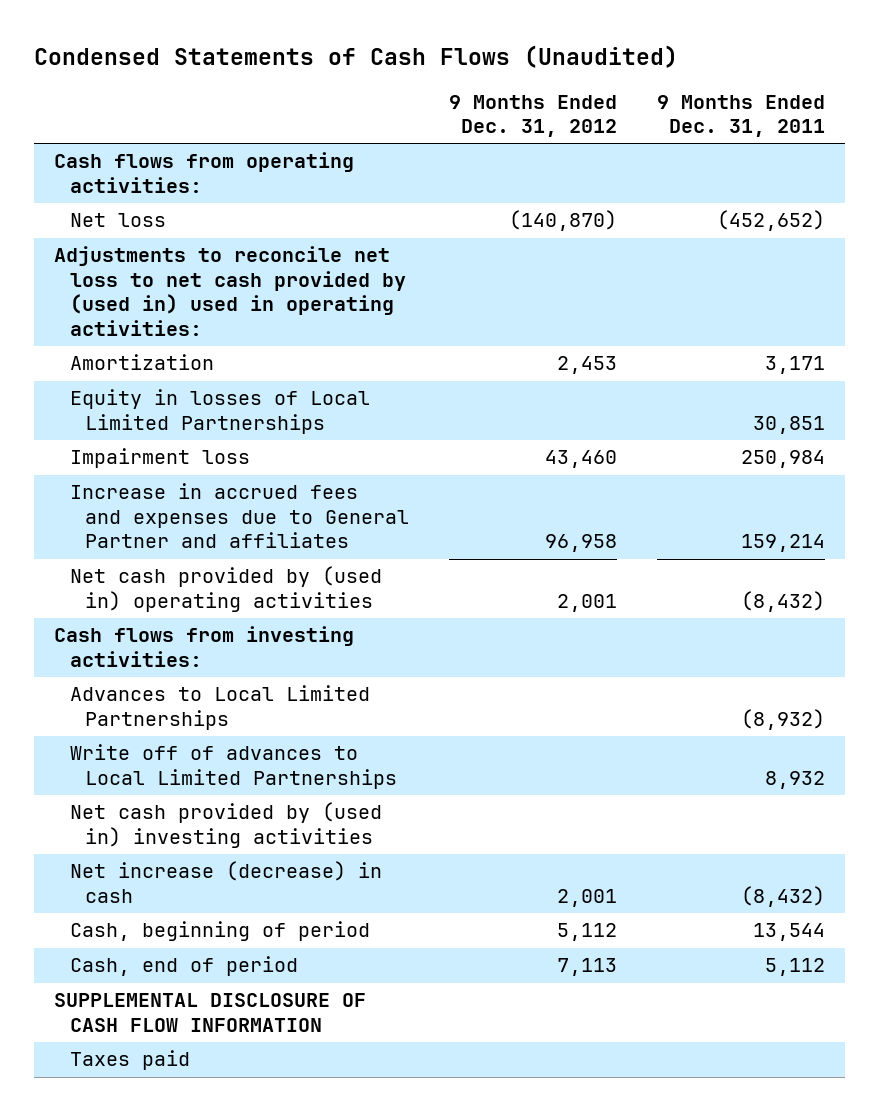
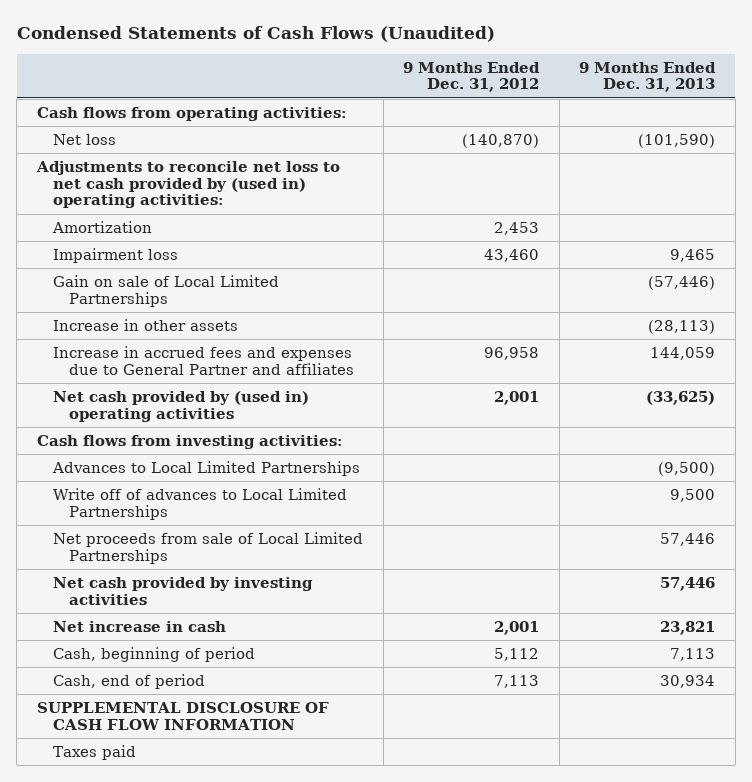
[656,94,825,138] 9 Months Ended Dec. 31, 2011 -> none
none -> [579,61,717,93] 9 Months Ended Dec. 31, 2013
[54,246,406,336] Adjustments to reconcile net loss to net cash provided by (used in) used in operating activities: -> [36,160,341,209] Adjustments to reconcile net loss to net cash provided by (used in) operating activities:
[69,389,370,434] Equity in losses of Local Limited Partnerships -> none
none -> [52,274,279,307] Gain on sale of Local Limited Partnerships
none -> [52,318,238,331] Increase in other assets
none -> [52,531,363,564] Net proceeds from sale of Local Limited Partnerships
[69,802,382,848] Net cash provided by (used in) investing activities -> [52,576,313,605] Net cash provided by investing activities
[69,861,382,903] Net increase (decrease) in cash -> [52,620,226,632] Net increase in cash

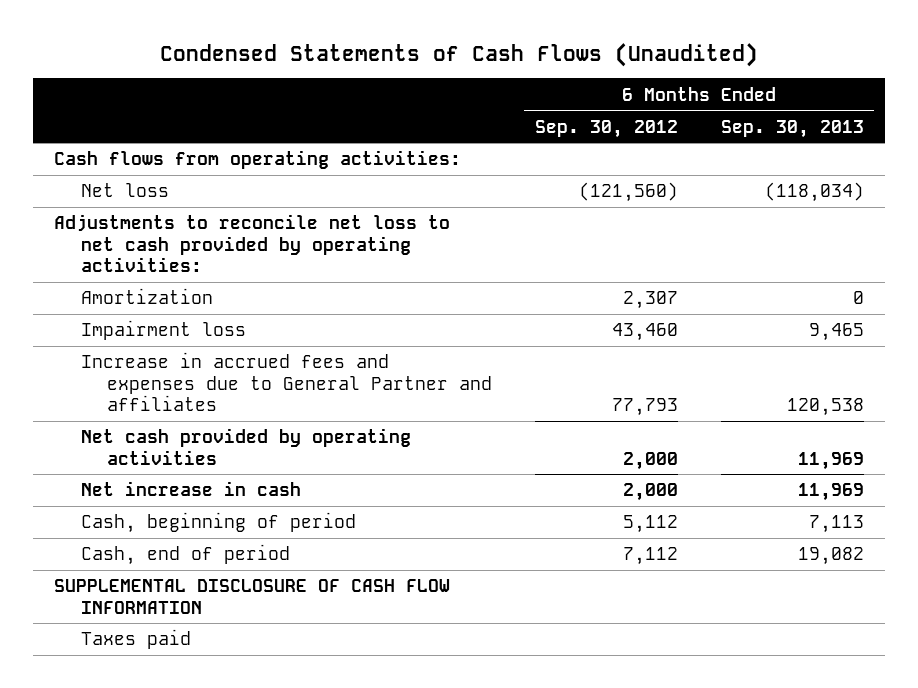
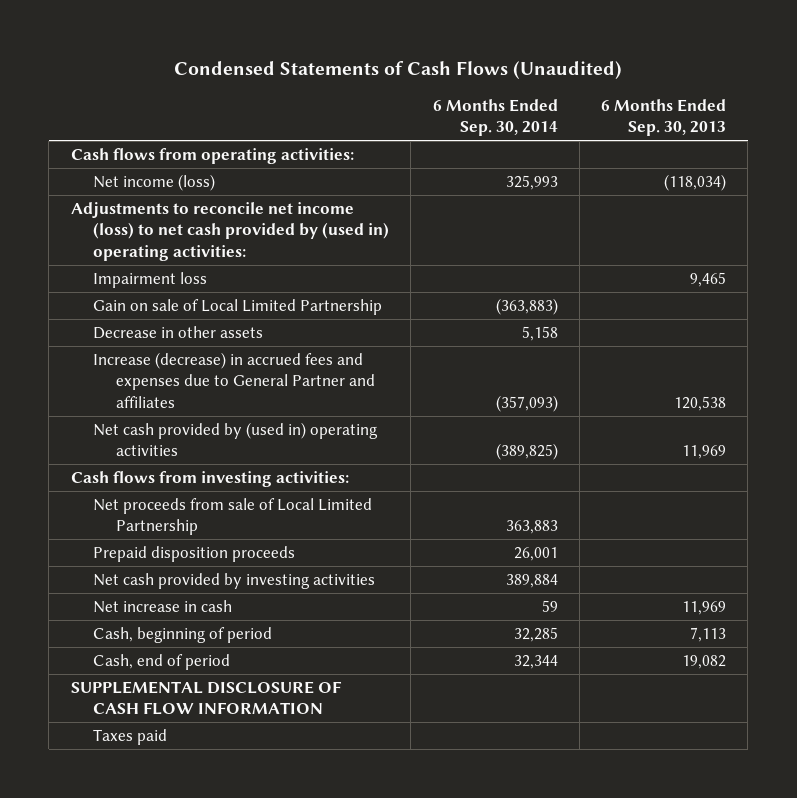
[535,119,679,138] Sep. 30, 2012 -> none
none -> [432,98,558,137] 6 Months Ended Sep. 30, 2014
[80,288,213,305] Amortization -> none
[80,183,169,198] Net loss -> [93,173,216,191] Net income (loss)
[54,214,451,273] Adjustments to reconcile net loss to net cash provided by operating activities: -> [70,201,390,261] Adjustments to reconcile net income (loss) to net cash provided by (used in) operating activities:
none -> [93,298,383,315] Gain on sale of Local Limited Partnership
none -> [93,325,264,339] Decrease in other assets
[80,352,493,412] Increase in accrued fees and expenses due to General Partner and affiliates -> [93,351,375,408] Increase (decrease) in accrued fees and expenses due to General Partner and affiliates
[80,428,411,465] Net cash provided by operating activities -> [93,421,379,457] Net cash provided by (used in) operating activities
none -> [70,470,349,487] Cash flows from investing activities:
none -> [93,497,373,536] Net proceeds from sale of Local Limited Partnership
none -> [93,545,296,562] Prepaid disposition proceeds
none -> [93,572,376,589] Net cash provided by investing activities

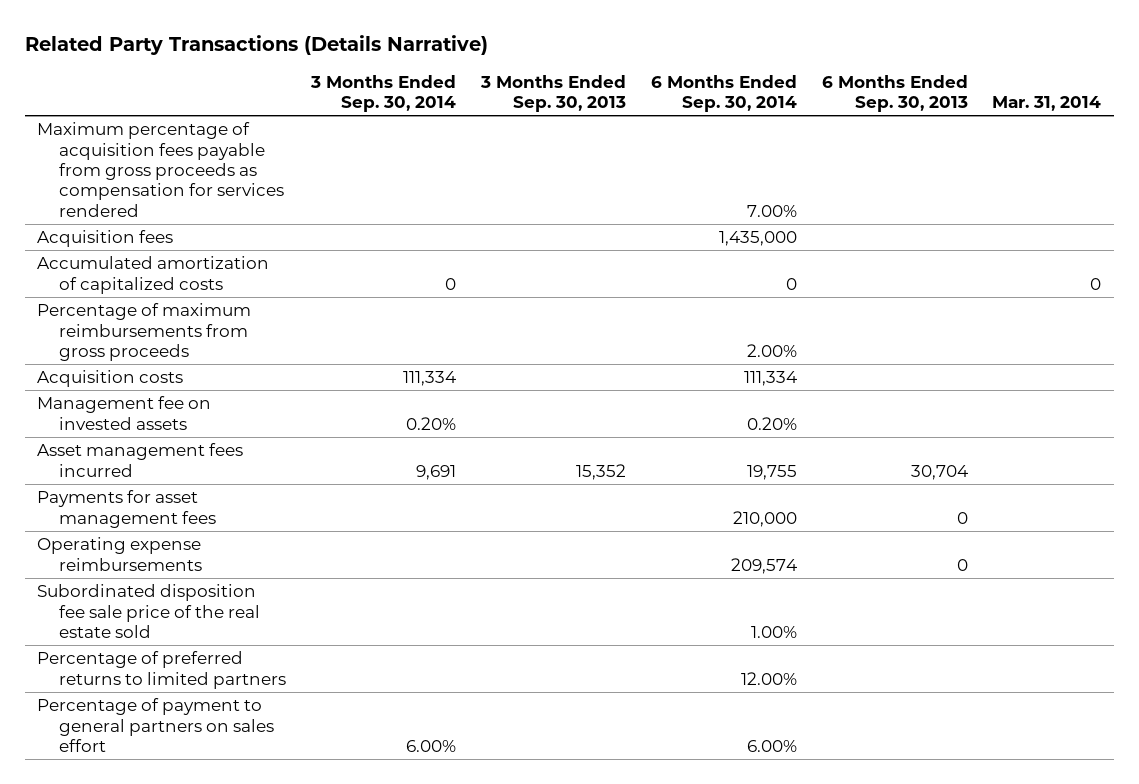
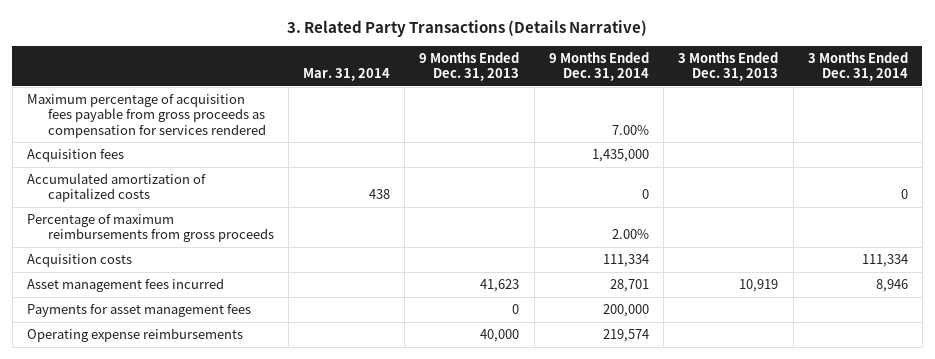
[24,35,488,56] Related Party Transactions (Details Narrative) -> [287,19,648,37] 3. Related Party Transactions (Details Narrative)
[310,74,457,112] 3 Months Ended Sep. 30, 2014 -> none
[480,74,627,112] 3 Months Ended Sep. 30, 2013 -> none
[650,74,797,112] 6 Months Ended Sep. 30, 2014 -> none
[821,74,968,112] 6 Months Ended Sep. 30, 2013 -> none
none -> [419,51,520,82] 9 Months Ended Dec. 31, 2013
none -> [548,51,649,82] 9 Months Ended Dec. 31, 2014
none -> [678,51,779,82] 3 Months Ended Dec. 31, 2013
none -> [807,51,908,82] 3 Months Ended Dec. 31, 2014
[1090,277,1102,290] 0 -> [369,189,391,200] 438
[37,396,212,430] Management fee on invested assets -> none
[37,584,261,639] Subordinated disposition fee sale price of the real estate sold -> none
[37,651,287,689] Percentage of preferred returns to limited partners -> none
[37,698,275,753] Percentage of payment to general partners on sales effort -> none

